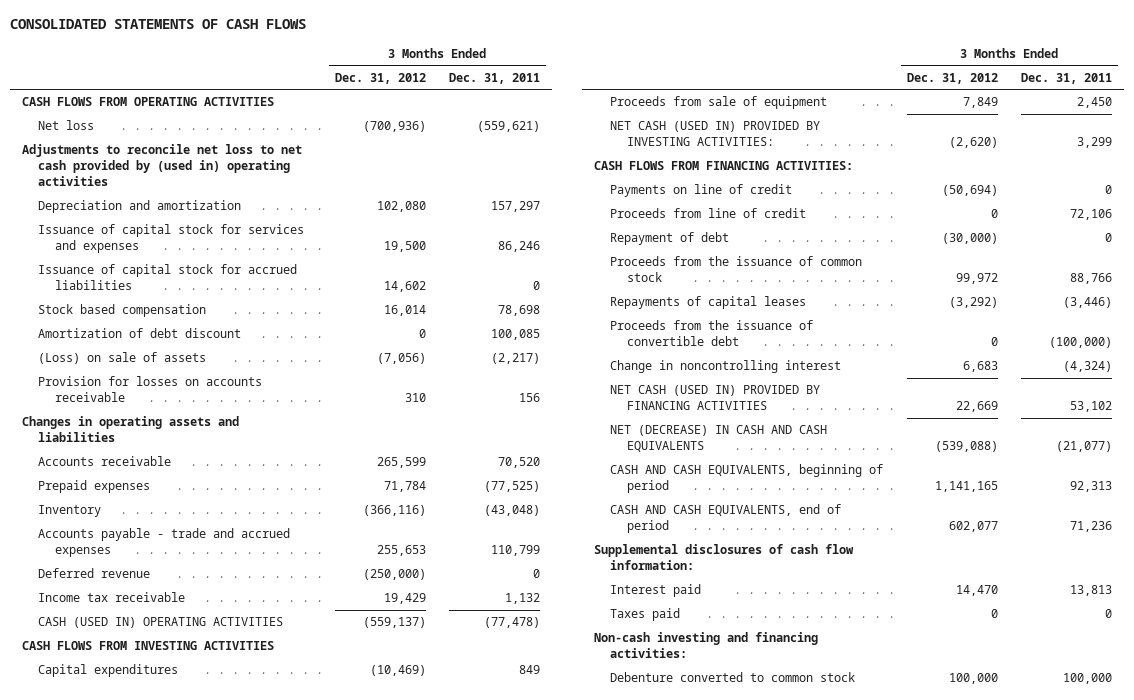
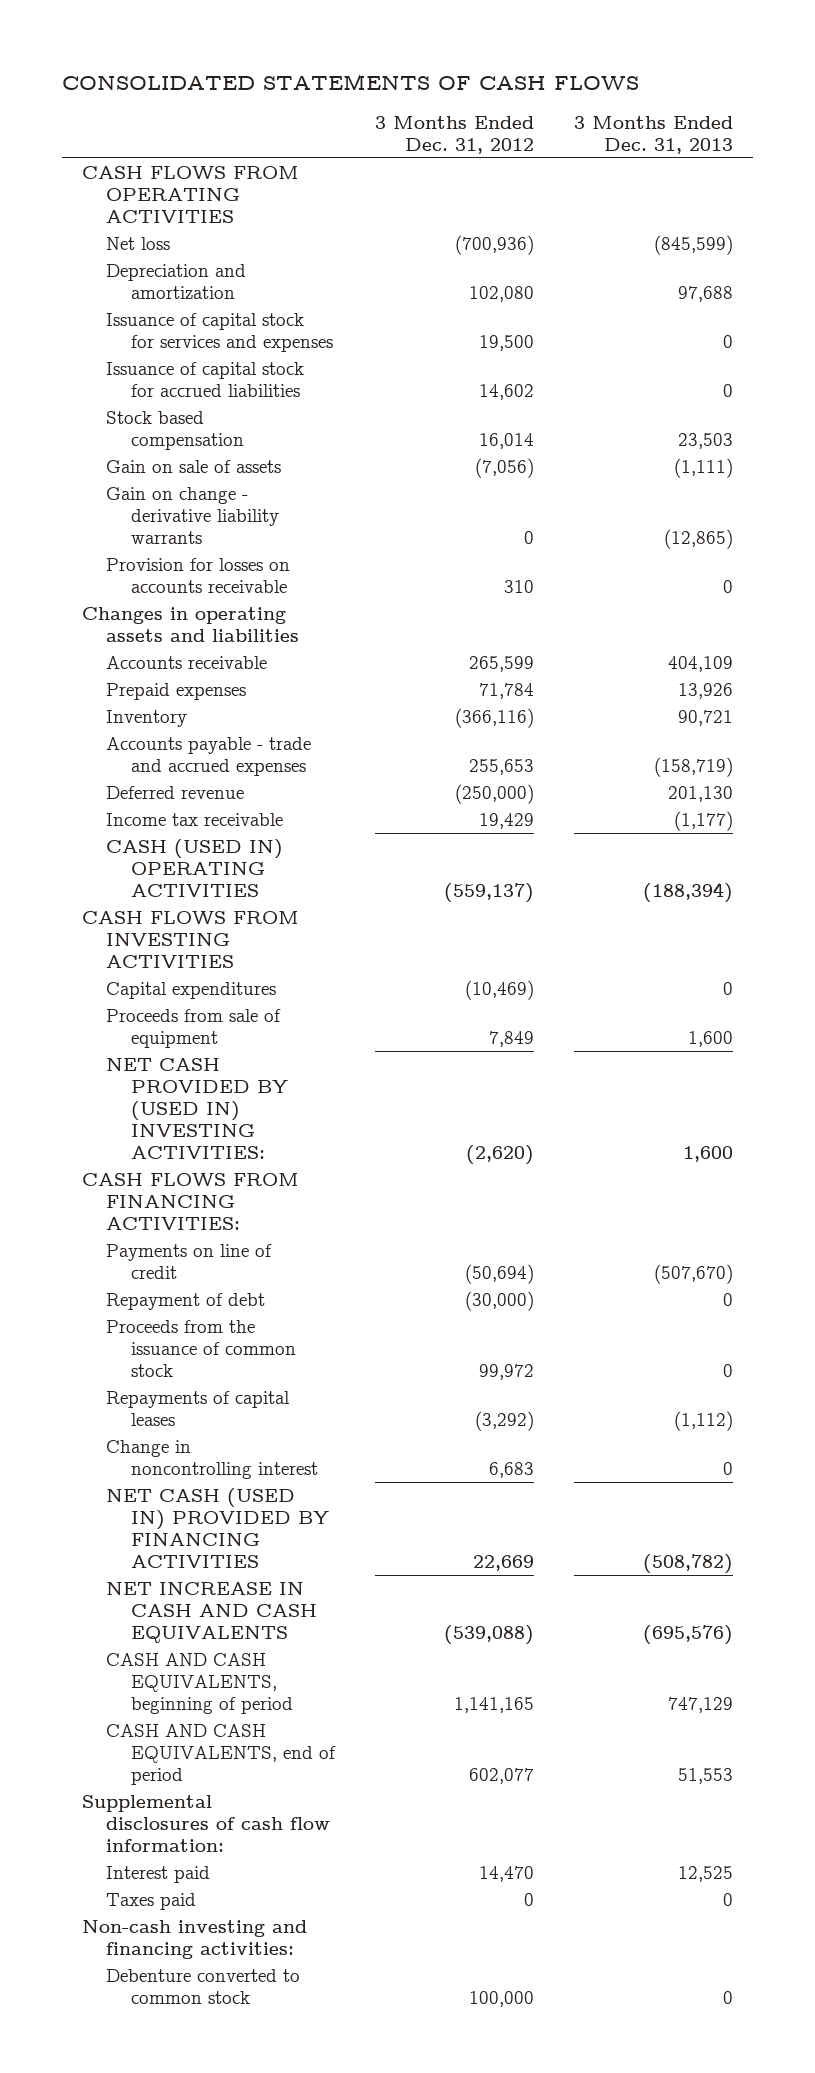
[449,72,541,84] Dec. 31, 2011 -> none
none -> [574,115,734,154] 3 Months Ended Dec. 31, 2013
[21,144,302,187] Adjustments to reconcile net loss to net cash provided by (used in) operating activities -> none
[38,328,242,339] Amortization of debt discount -> none
[38,352,207,365] (Loss) on sale of assets -> [106,459,282,473] Gain on sale of assets
none -> [106,486,279,544] Gain on change - derivative liability warrants
[610,121,821,147] NET CASH (USED IN) PROVIDED BY INVESTING ACTIVITIES: -> [106,1057,288,1159] NET CASH PROVIDED BY (USED IN) INVESTING ACTIVITIES:
[610,208,807,219] Proceeds from line of credit -> none
[610,320,814,347] Proceeds from the issuance of convertible debt -> none
[610,425,828,453] NET (DECREASE) IN CASH AND CASH EQUIVALENTS -> [106,1581,317,1643] NET INCREASE IN CASH AND CASH EQUIVALENTS

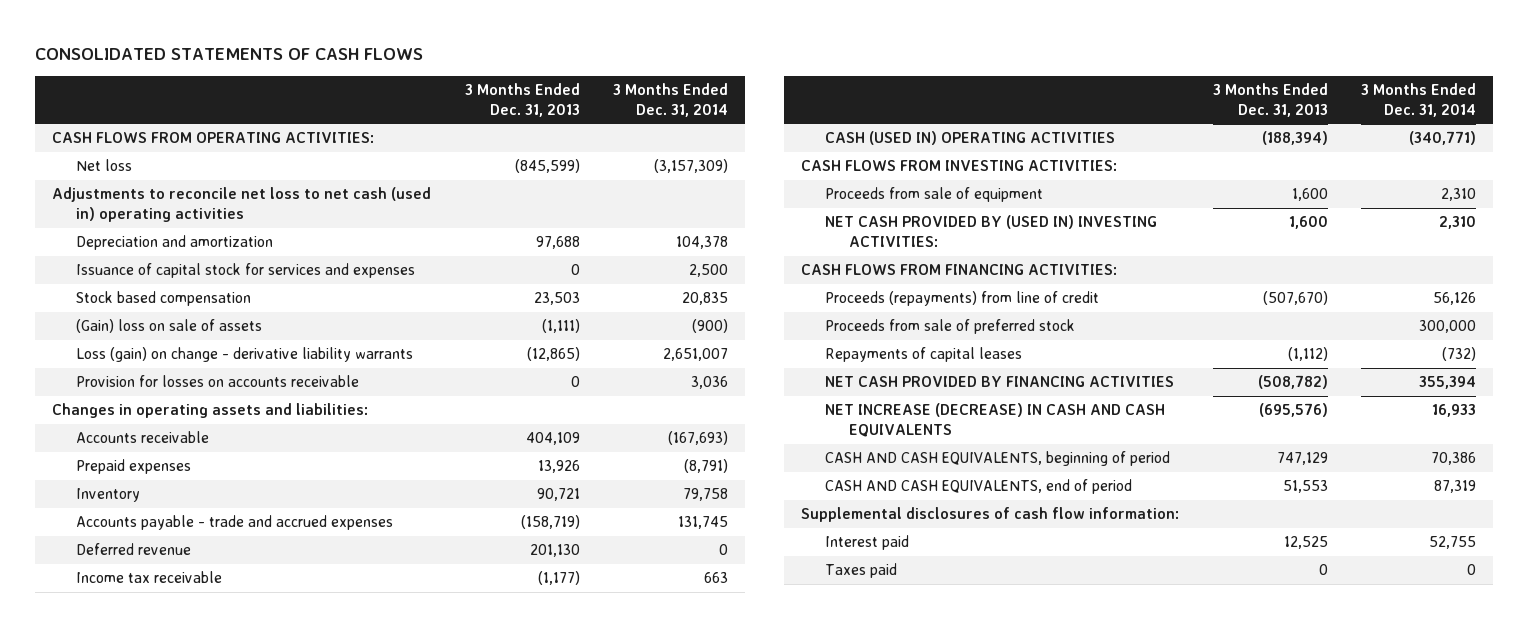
[375,115,535,154] 3 Months Ended Dec. 31, 2012 -> none
none -> [612,82,728,117] 3 Months Ended Dec. 31, 2014
[81,165,299,223] CASH FLOWS FROM OPERATING ACTIVITIES -> [52,132,375,144] CASH FLOWS FROM OPERATING ACTIVITIES:
none -> [52,187,432,223] Adjustments to reconcile net loss to net cash (used in) operating activities
[106,361,305,397] Issuance of capital stock for accrued liabilities -> none
[106,459,282,473] Gain on sale of assets -> [76,319,263,334] (Gain) loss on sale of assets
[106,486,279,544] Gain on change - derivative liability warrants -> [76,347,414,363] Loss (gain) on change - derivative liability warrants
[81,606,300,642] Changes in operating assets and liabilities -> [52,403,369,419] Changes in operating assets and liabilities:
[106,981,277,999] Capital expenditures -> none
[81,910,299,968] CASH FLOWS FROM INVESTING ACTIVITIES -> [800,160,1117,172] CASH FLOWS FROM INVESTING ACTIVITIES:
[106,1292,266,1310] Repayment of debt -> none
[106,1319,296,1377] Proceeds from the issuance of common stock -> none
[106,1243,273,1279] Payments on line of credit -> [824,291,1099,307] Proceeds (repayments) from line of credit
none -> [824,319,1075,335] Proceeds from sale of preferred stock
[106,1439,318,1479] Change in noncontrolling interest -> none
[106,1487,329,1568] NET CASH (USED IN) PROVIDED BY FINANCING ACTIVITIES -> [824,376,1174,388] NET CASH PROVIDED BY FINANCING ACTIVITIES
[106,1581,317,1643] NET INCREASE IN CASH AND CASH EQUIVALENTS -> [824,403,1165,438] NET INCREASE (DECREASE) IN CASH AND CASH EQUIVALENTS
[81,1919,307,1959] Non-cash investing and financing activities: -> none
[106,1968,301,2004] Debenture converted to common stock -> none

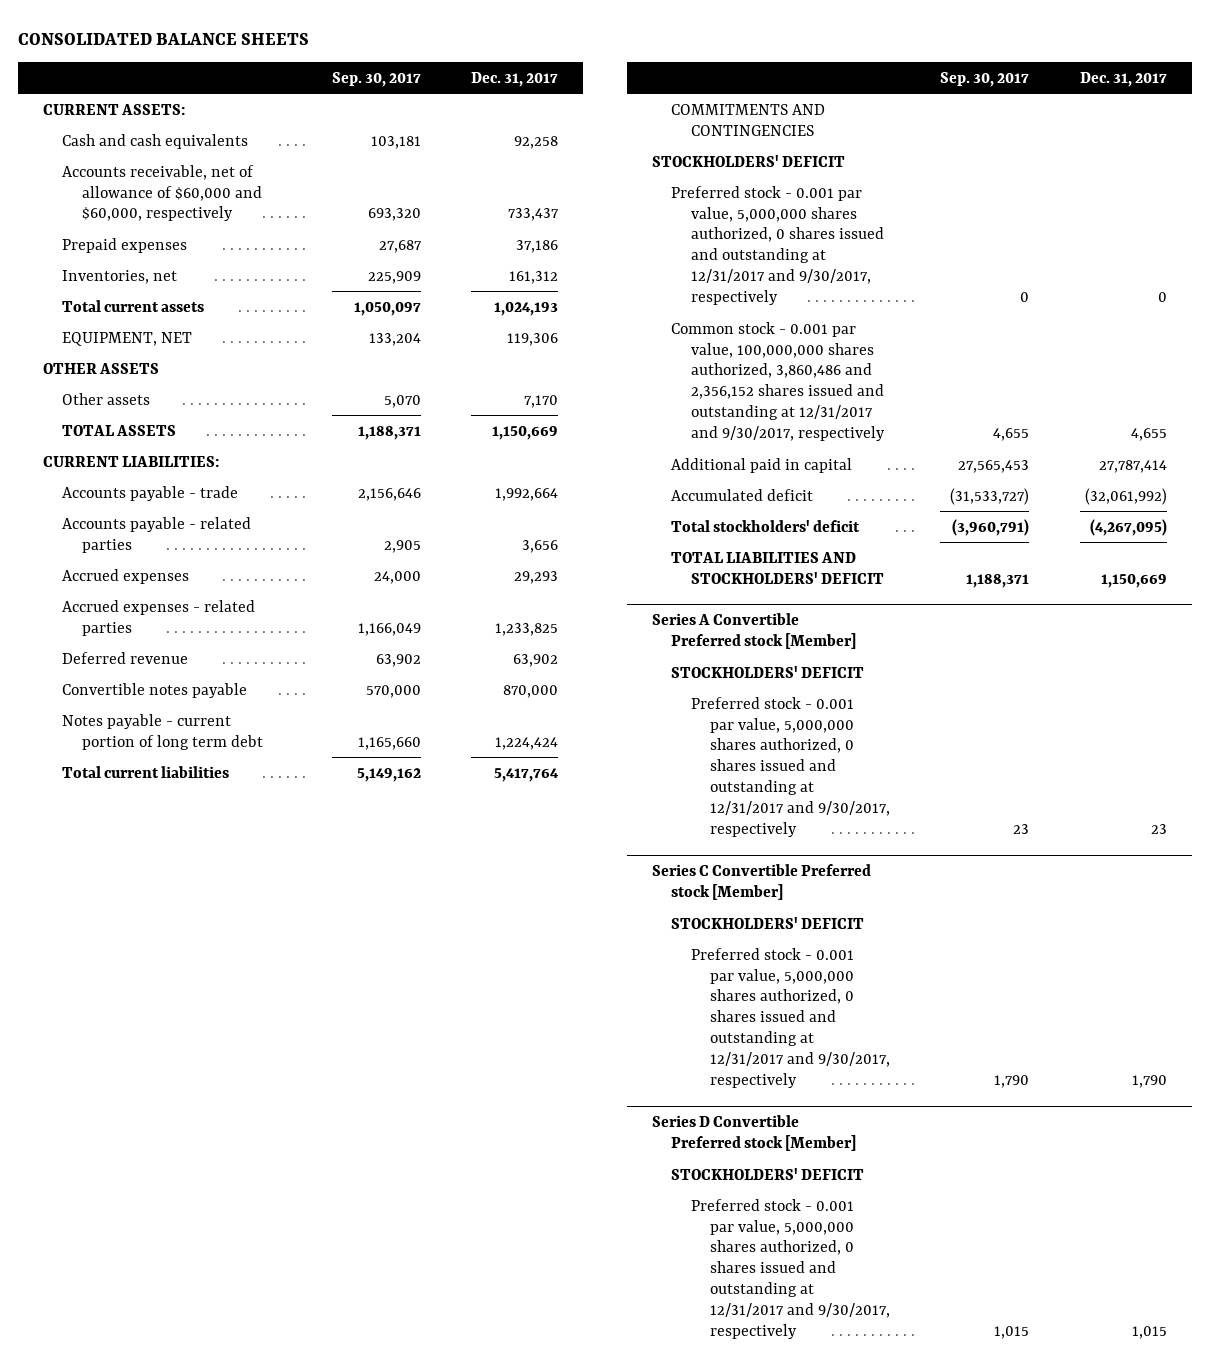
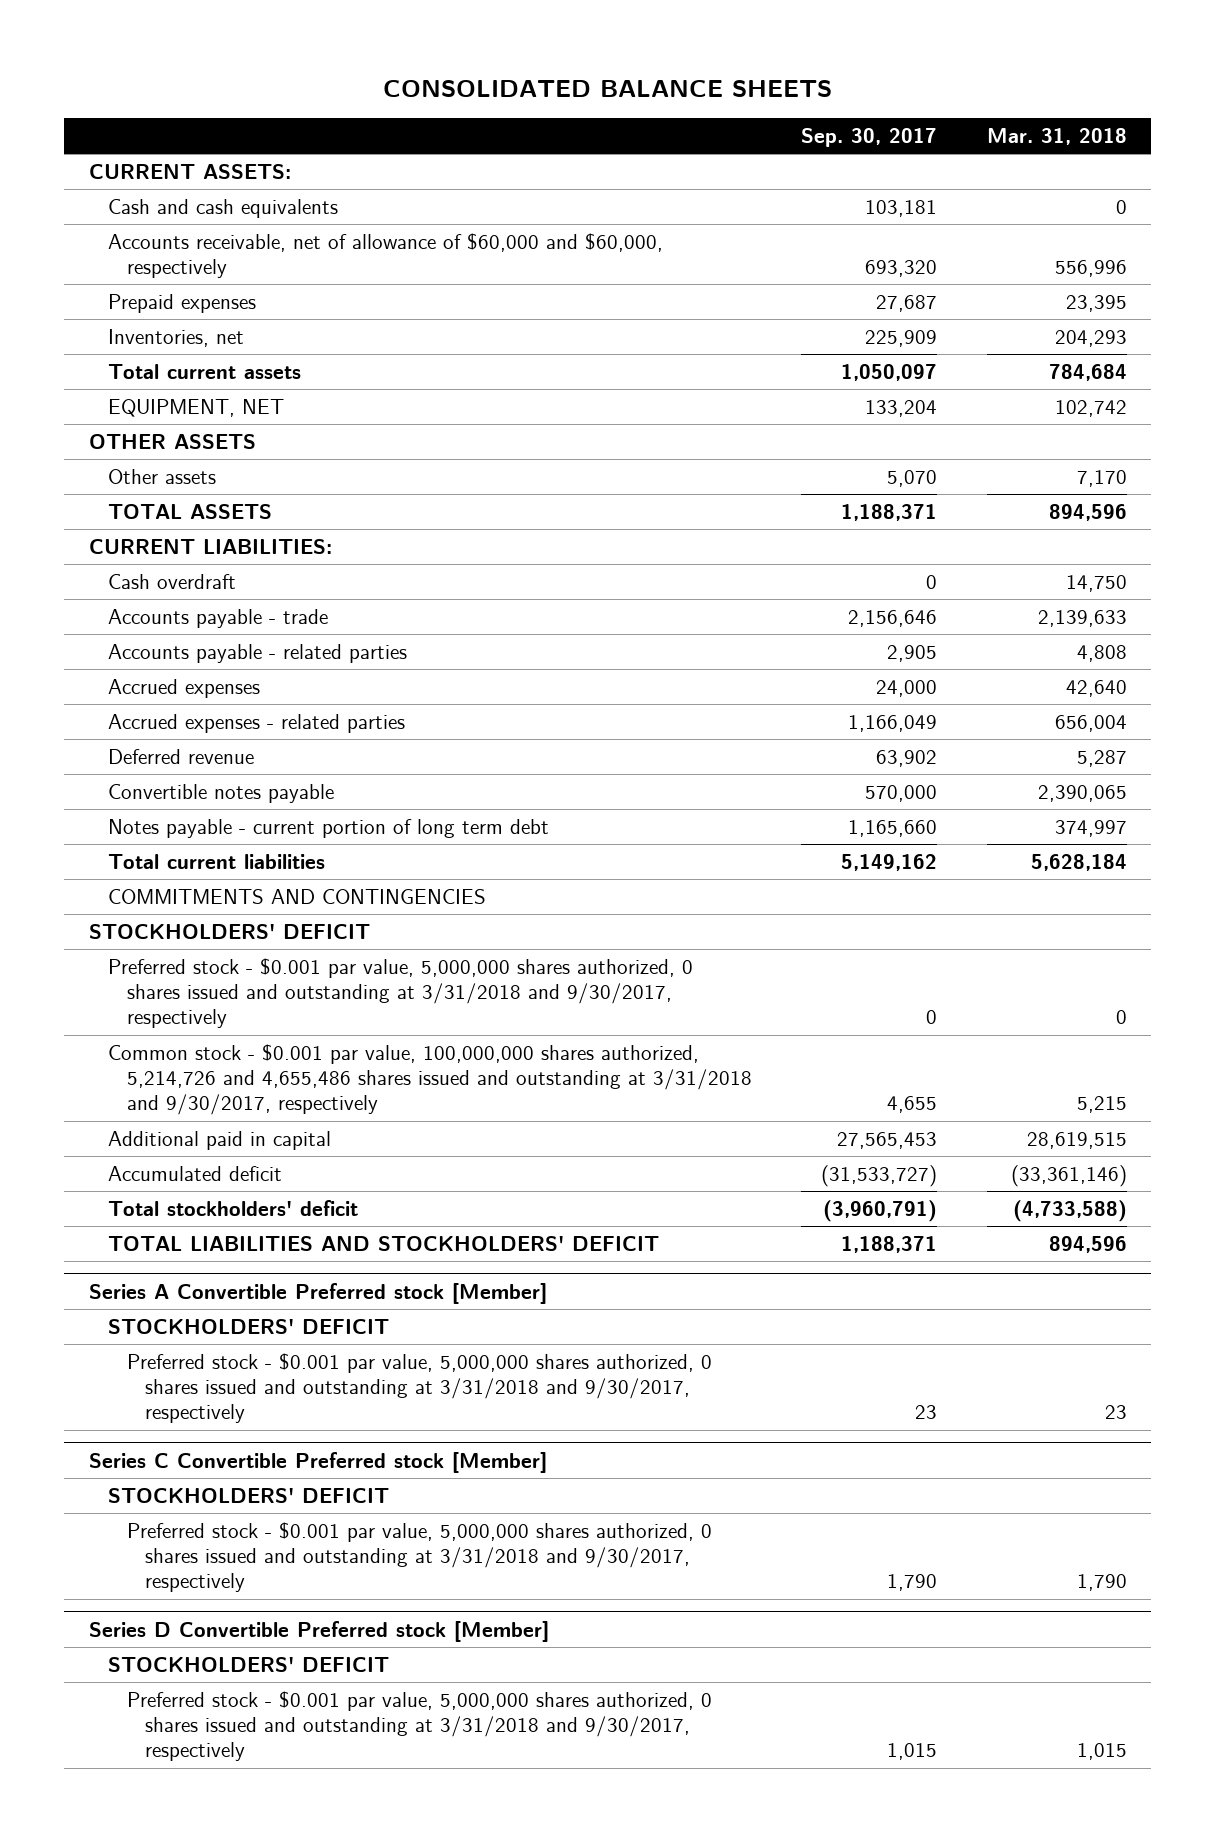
[471,71,559,87] Dec. 31, 2017 -> none
none -> [986,128,1127,146] Mar. 31, 2018
none -> [107,573,236,589] Cash overdraft
[671,185,884,306] Preferred stock - 0.001 par value, 5,000,000 shares authorized, 0 shares issued and outstanding at 12/31/2017 and 9/30/2017, respectively -> [107,957,693,1029] Preferred stock - $0.001 par value, 5,000,000 shares authorized, 0 shares issued and outstanding at 3/31/2018 and 9/30/2017, respectively
[671,321,885,442] Common stock - 0.001 par value, 100,000,000 shares authorized, 3,860,486 and 2,356,152 shares issued and outstanding at 12/31/2017 and 9/30/2017, respectively -> [107,1043,752,1116] Common stock - $0.001 par value, 100,000,000 shares authorized, 5,214,726 and 4,655,486 shares issued and outstanding at 3/31/2018 and 9/30/2017, respectively
[690,696,890,838] Preferred stock - 0.001 par value, 5,000,000 shares authorized, 0 shares issued and outstanding at 12/31/2017 and 9/30/2017, respectively -> [126,1352,712,1424] Preferred stock - $0.001 par value, 5,000,000 shares authorized, 0 shares issued and outstanding at 3/31/2018 and 9/30/2017, respectively
[690,947,890,1089] Preferred stock - 0.001 par value, 5,000,000 shares authorized, 0 shares issued and outstanding at 12/31/2017 and 9/30/2017, respectively -> [126,1521,712,1593] Preferred stock - $0.001 par value, 5,000,000 shares authorized, 0 shares issued and outstanding at 3/31/2018 and 9/30/2017, respectively
[690,1198,890,1340] Preferred stock - 0.001 par value, 5,000,000 shares authorized, 0 shares issued and outstanding at 12/31/2017 and 9/30/2017, respectively -> [126,1690,712,1762] Preferred stock - $0.001 par value, 5,000,000 shares authorized, 0 shares issued and outstanding at 3/31/2018 and 9/30/2017, respectively

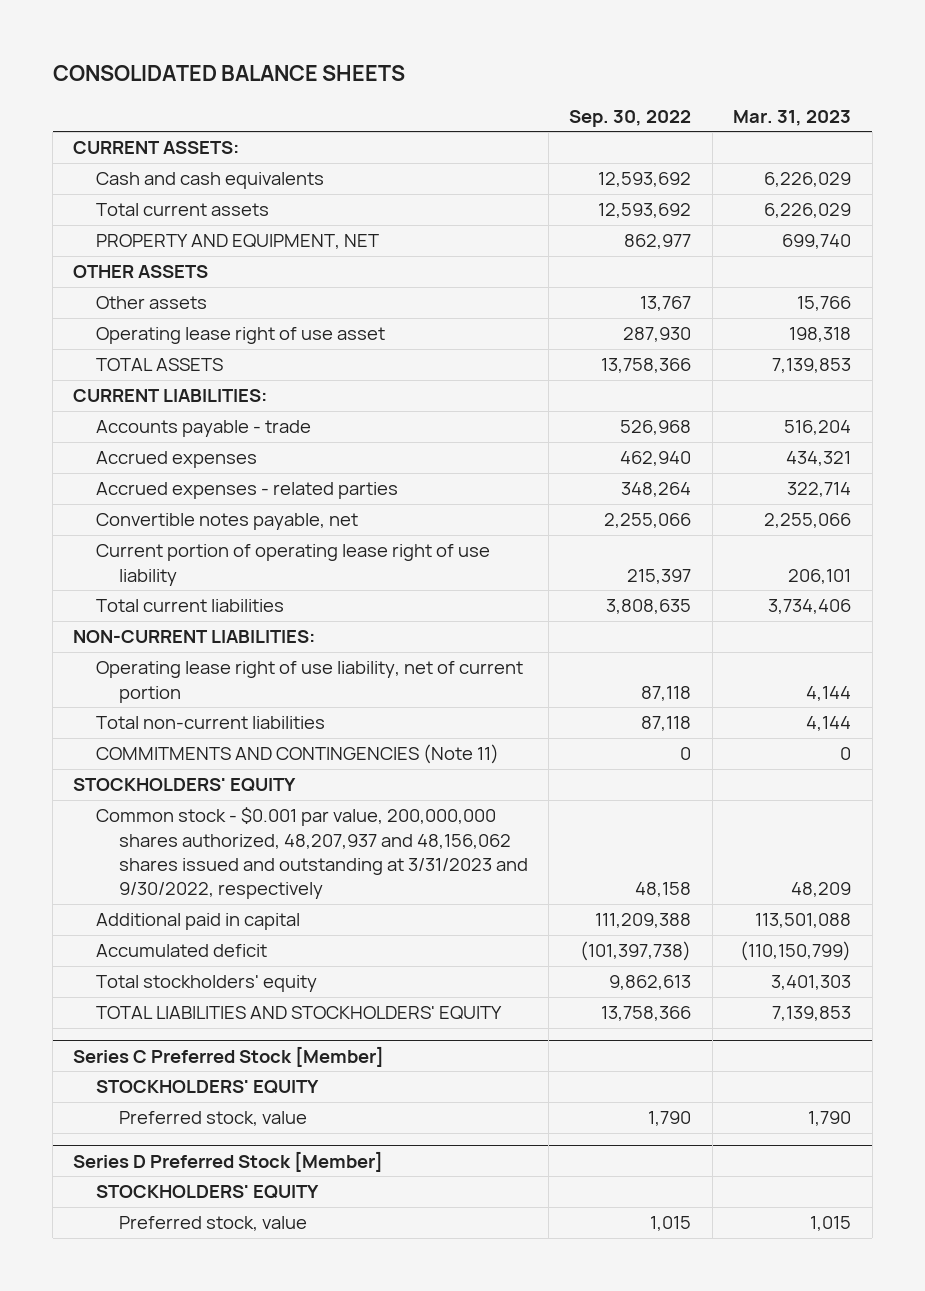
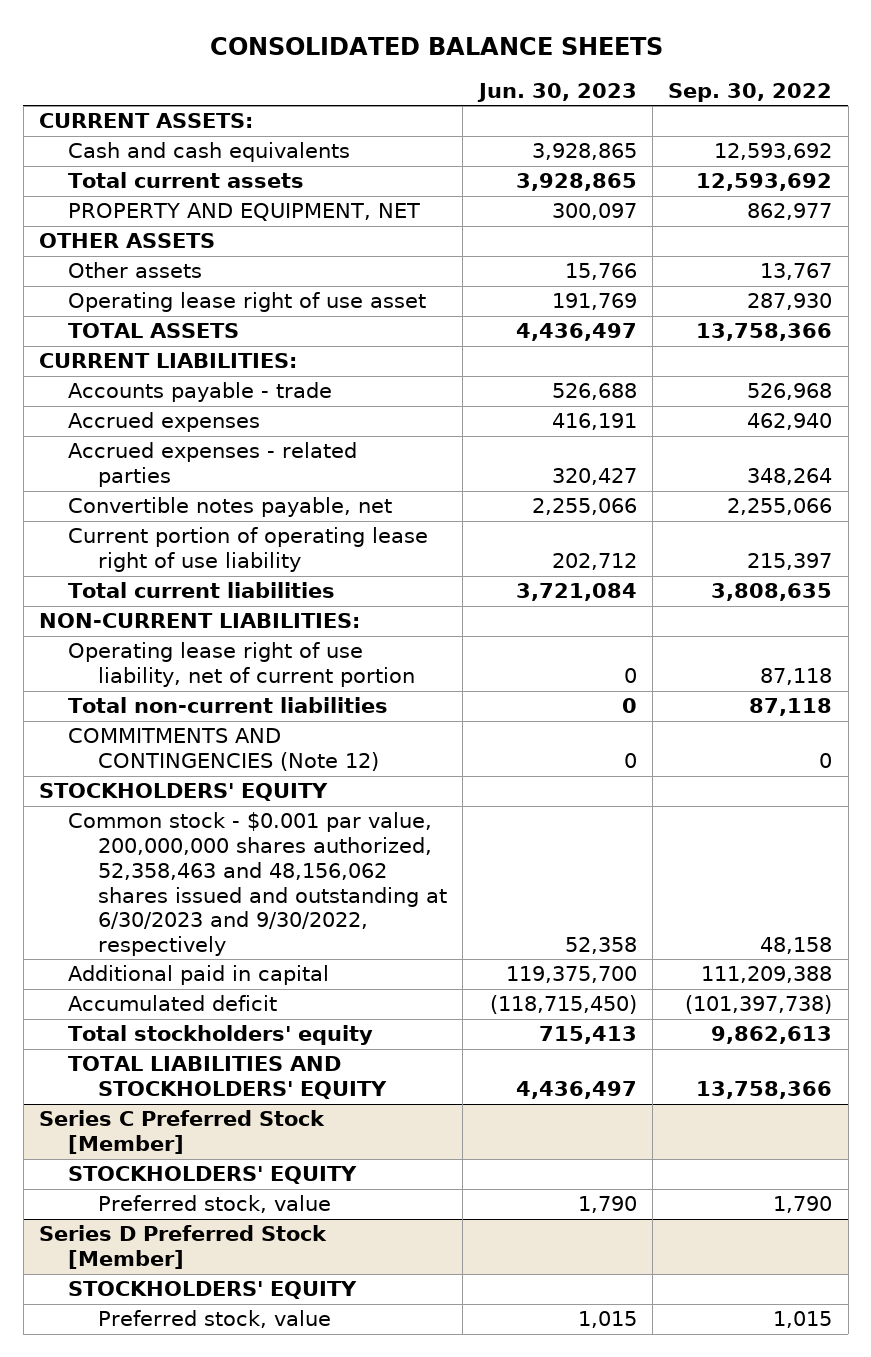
[733,109,852,126] Mar. 31, 2023 -> none
none -> [476,82,637,102] Jun. 30, 2023
[96,744,500,765] COMMITMENTS AND CONTINGENCIES (Note 11) -> [68,728,379,772] COMMITMENTS AND CONTINGENCIES (Note 12)
[96,807,528,900] Common stock - $0.001 par value, 200,000,000 shares authorized, 48,207,937 and 48,156,062 shares issued and outstanding at 3/31/2023 and 9/30/2022, respectively -> [68,812,447,956] Common stock - $0.001 par value, 200,000,000 shares authorized, 52,358,463 and 48,156,062 shares issued and outstanding at 6/30/2023 and 9/30/2022, respectively

